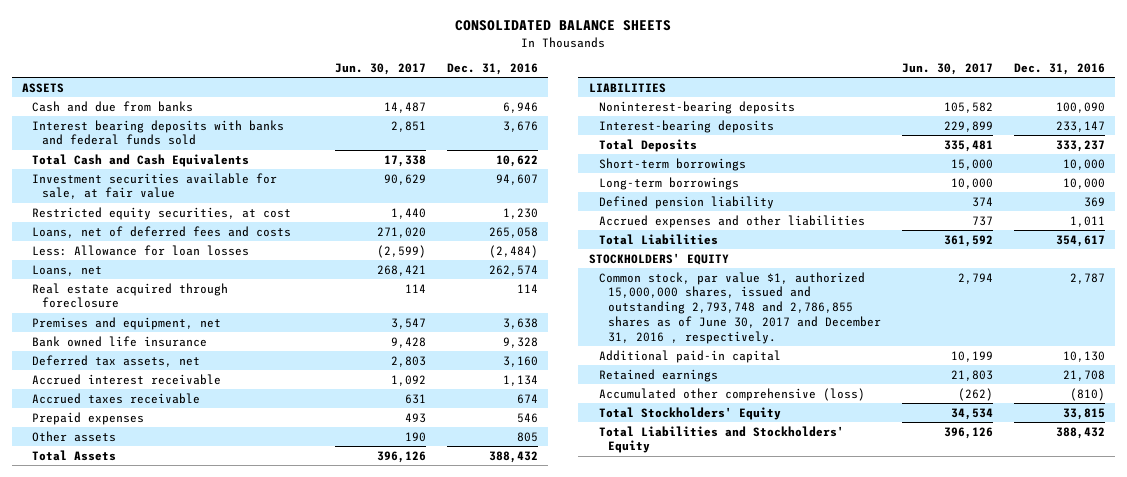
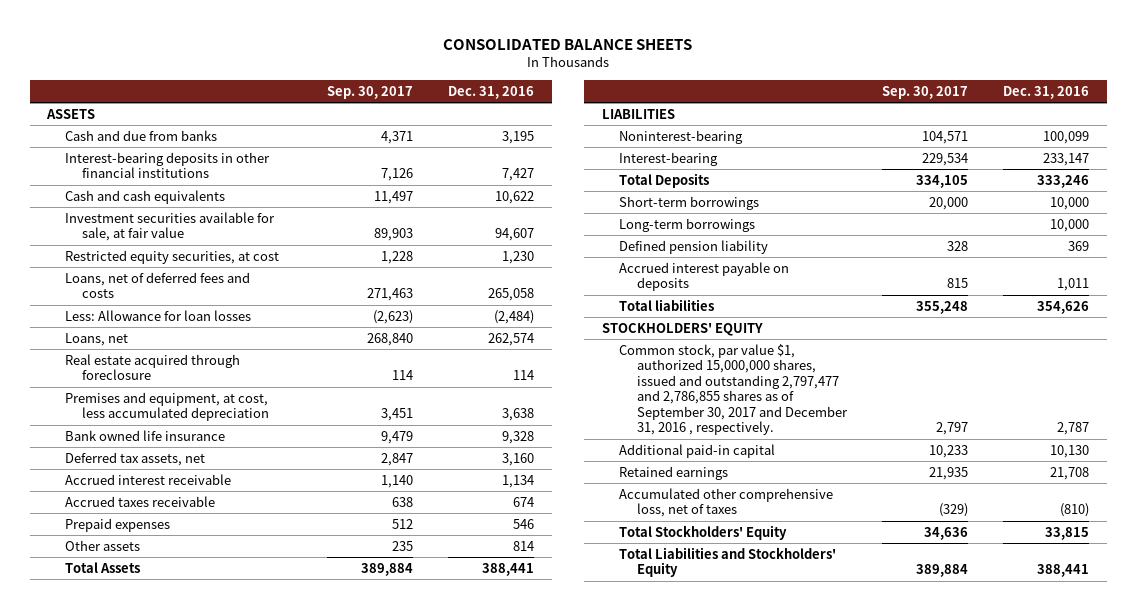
[335,63,427,76] Jun. 30, 2017 -> none
none -> [327,86,414,100] Sep. 30, 2017
[31,119,284,146] Interest bearing deposits with banks and federal funds sold -> none
[502,101,538,113] 6,946 -> [502,130,535,144] 3,195
none -> [64,151,270,179] Interest-bearing deposits in other financial institutions
[31,153,249,167] Total Cash and Cash Equivalents -> [64,189,225,204] Cash and cash equivalents
[31,316,221,330] Premises and equipment, net -> [64,391,269,422] Premises and equipment, at cost, less accumulated depreciation
[516,431,538,442] 805 -> [513,540,535,551] 814
[488,450,538,463] 388,432 -> [482,562,535,576] 388,441
[598,100,795,114] Noninterest-bearing deposits -> [619,129,744,144] Noninterest-bearing
[1055,101,1105,113] 100,090 -> [1043,130,1090,144] 100,099
[598,119,774,133] Interest-bearing deposits -> [619,151,719,166] Interest-bearing
[1055,139,1105,152] 333,237 -> [1037,174,1090,188] 333,246
[598,214,865,228] Accrued expenses and other liabilities -> [619,261,790,292] Accrued interest payable on deposits
[598,233,718,245] Total Liabilities -> [619,298,715,311] Total liabilities
[1055,234,1105,247] 354,617 -> [1037,300,1090,314] 354,626
[598,271,882,345] Common stock, par value $1, authorized 15,000,000 shares, issued and outstanding 2,793,748 and 2,786,855 shares as of June 30, 2017 and December 31, 2016 , respectively. -> [619,343,848,436] Common stock, par value $1, authorized 15,000,000 shares, issued and outstanding 2,797,477 and 2,786,855 shares as of September 30, 2017 and December 31, 2016 , respectively.
[598,387,865,401] Accumulated other comprehensive (loss) -> [619,487,834,518] Accumulated other comprehensive loss, net of taxes
[1055,426,1105,439] 388,432 -> [1037,564,1090,578] 388,441

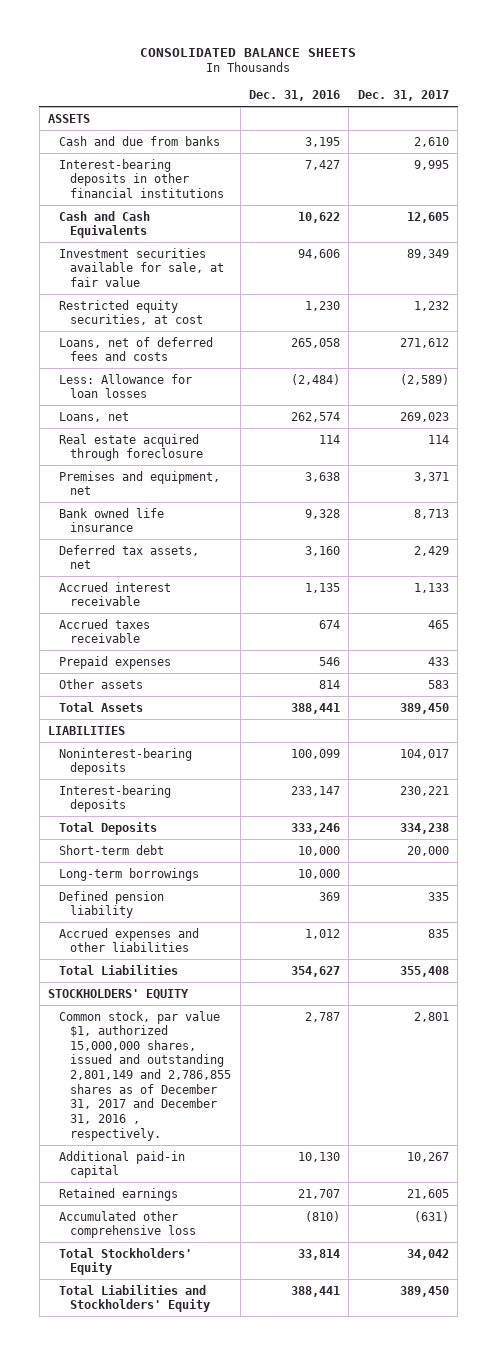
[327,86,414,100] Sep. 30, 2017 -> none
none -> [357,90,449,102] Dec. 31, 2017
[64,189,225,204] Cash and cash equivalents -> [59,210,151,239] Cash and Cash Equivalents
[495,228,535,242] 94,607 -> [297,248,340,259] 94,606
[64,391,269,422] Premises and equipment, at cost, less accumulated depreciation -> [59,470,221,496] Premises and equipment, net
[502,474,535,488] 1,134 -> [304,582,340,593] 1,135
[619,129,744,144] Noninterest-bearing -> [59,747,193,776] Noninterest-bearing deposits
[619,151,719,166] Interest-bearing -> [59,784,172,813] Interest-bearing deposits
[619,195,760,210] Short-term borrowings -> [59,844,165,855] Short-term debt
[619,261,790,292] Accrued interest payable on deposits -> none
none -> [59,927,200,953] Accrued expenses and other liabilities
[619,298,715,311] Total liabilities -> [59,964,179,975] Total Liabilities
[1037,300,1090,314] 354,626 -> [290,965,340,977] 354,627
[619,343,848,436] Common stock, par value $1, authorized 15,000,000 shares, issued and outstanding 2,797,477 and 2,786,855 shares as of September 30, 2017 and December 31, 2016 , respectively. -> [59,1010,232,1141] Common stock, par value $1, authorized 15,000,000 shares, issued and outstanding 2,801,149 and 2,786,855 shares as of December 31, 2017 and December 31, 2016 , respectively.
[1050,466,1090,480] 21,708 -> [297,1188,340,1199] 21,707
[619,487,834,518] Accumulated other comprehensive loss, net of taxes -> [59,1210,197,1239] Accumulated other comprehensive loss
[1045,526,1090,540] 33,815 -> [297,1248,340,1260] 33,814

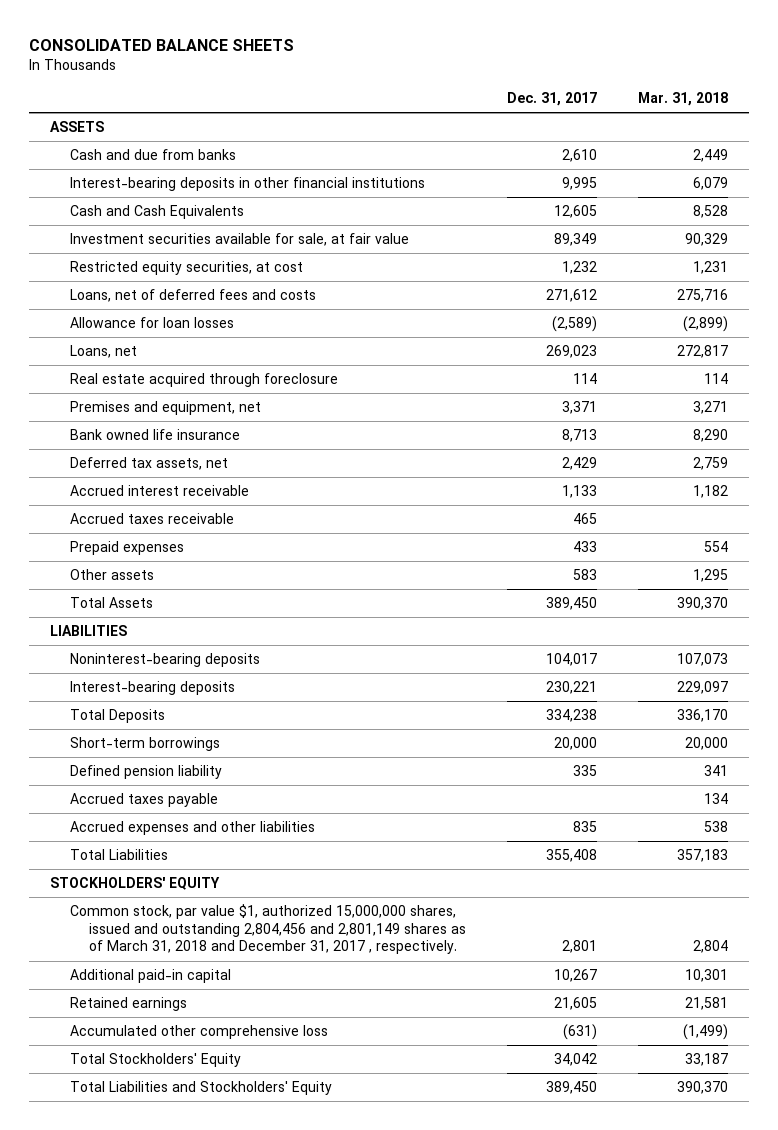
[248,90,340,102] Dec. 31, 2016 -> none
none -> [638,92,729,107] Mar. 31, 2018
[59,373,193,399] Less: Allowance for loan losses -> [69,317,234,329] Allowance for loan losses
[59,867,200,881] Long-term borrowings -> none
[59,844,165,855] Short-term debt -> [69,737,220,752] Short-term borrowings
none -> [69,793,218,808] Accrued taxes payable
[59,1010,232,1141] Common stock, par value $1, authorized 15,000,000 shares, issued and outstanding 2,801,149 and 2,786,855 shares as of December 31, 2017 and December 31, 2016 , respectively. -> [69,904,467,955] Common stock, par value $1, authorized 15,000,000 shares, issued and outstanding 2,804,456 and 2,801,149 shares as of March 31, 2018 and December 31, 2017 , respectively.

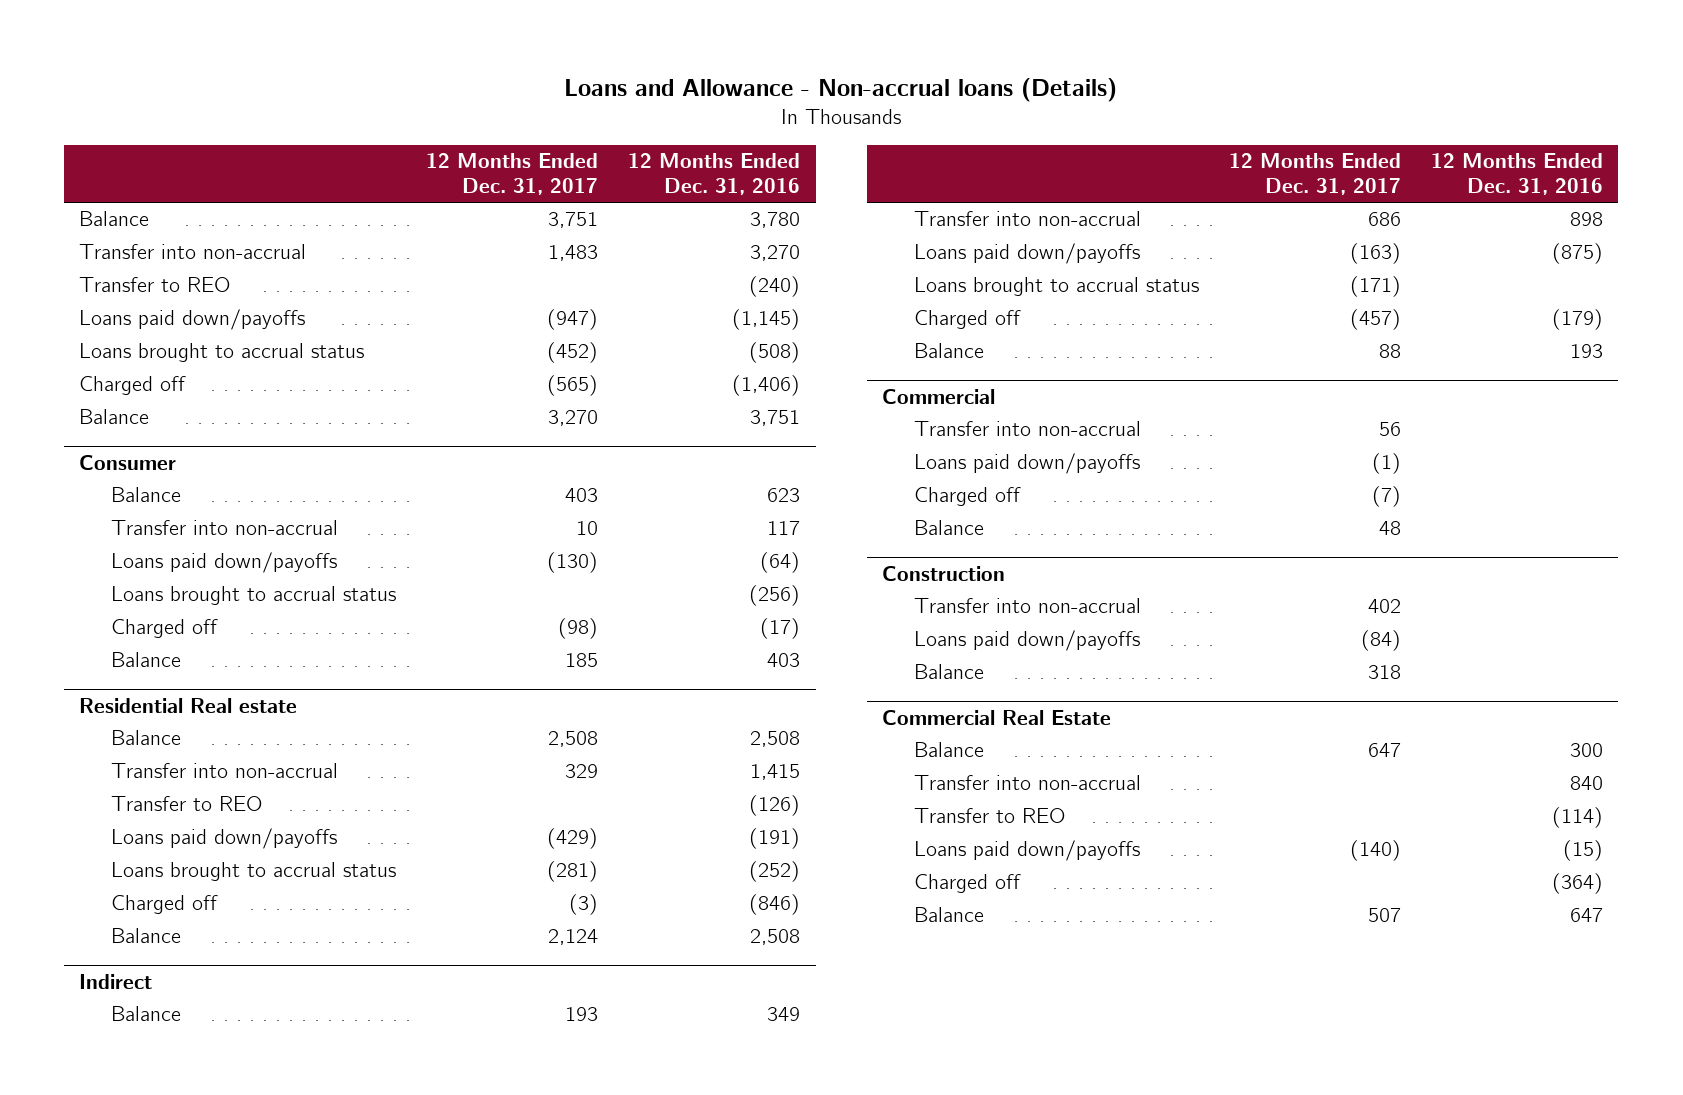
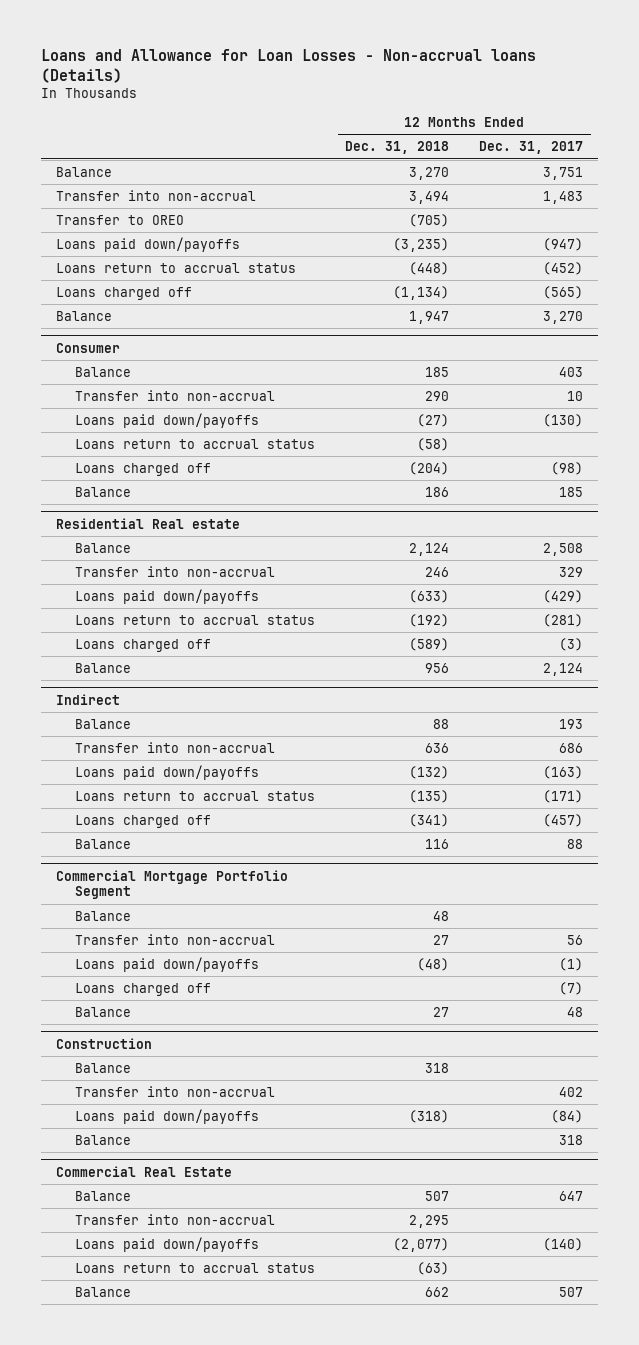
[564,78,1118,103] Loans and Allowance - Non-accrual loans (Details) -> [40,48,536,83] Loans and Allowance for Loan Losses - Non-accrual loans (Details)
[628,153,801,196] 12 Months Ended Dec. 31, 2016 -> none
none -> [345,141,450,155] Dec. 31, 2018
[79,277,231,293] Transfer to REO -> [56,214,185,225] Transfer to OREO
[79,343,365,363] Loans brought to accrual status -> [56,262,297,273] Loans return to accrual status
[79,376,187,396] Charged off -> [56,286,193,300] Loans charged off
[110,586,396,606] Loans brought to accrual status -> [75,438,316,449] Loans return to accrual status
[110,619,218,639] Charged off -> [75,462,212,476] Loans charged off
[110,796,262,812] Transfer to REO -> none
[110,862,396,882] Loans brought to accrual status -> [75,614,316,625] Loans return to accrual status
[110,895,218,915] Charged off -> [75,638,212,652] Loans charged off
[913,277,1199,297] Loans brought to accrual status -> [75,790,316,801] Loans return to accrual status
[913,310,1021,330] Charged off -> [75,814,212,828] Loans charged off
[882,389,996,405] Commercial -> [56,869,289,900] Commercial Mortgage Portfolio Segment
none -> [75,910,132,921] Balance
[913,487,1021,507] Charged off -> [75,982,212,996] Loans charged off
none -> [75,1062,132,1073] Balance
[913,808,1065,824] Transfer to REO -> none
[913,874,1021,894] Charged off -> none
none -> [75,1262,316,1273] Loans return to accrual status

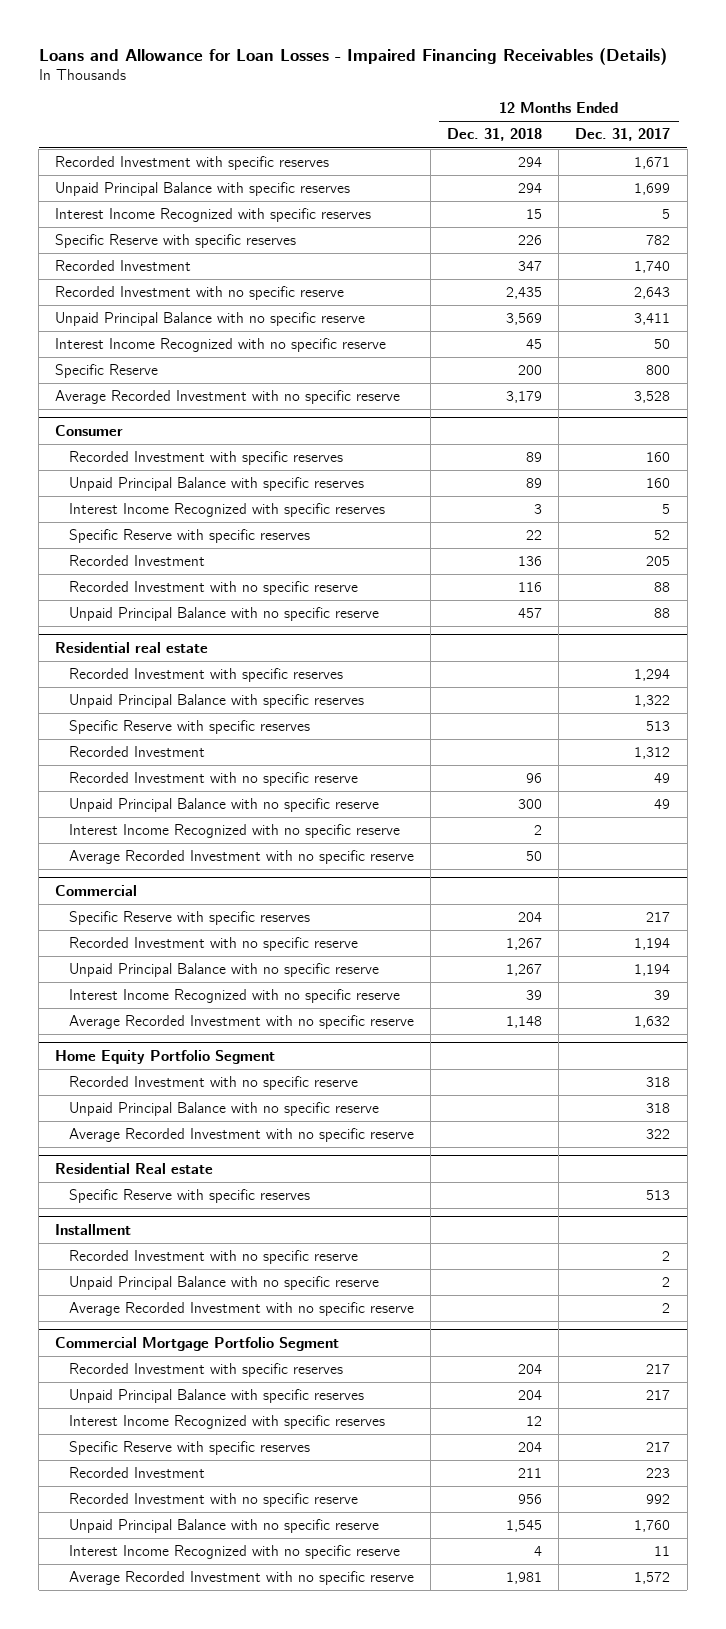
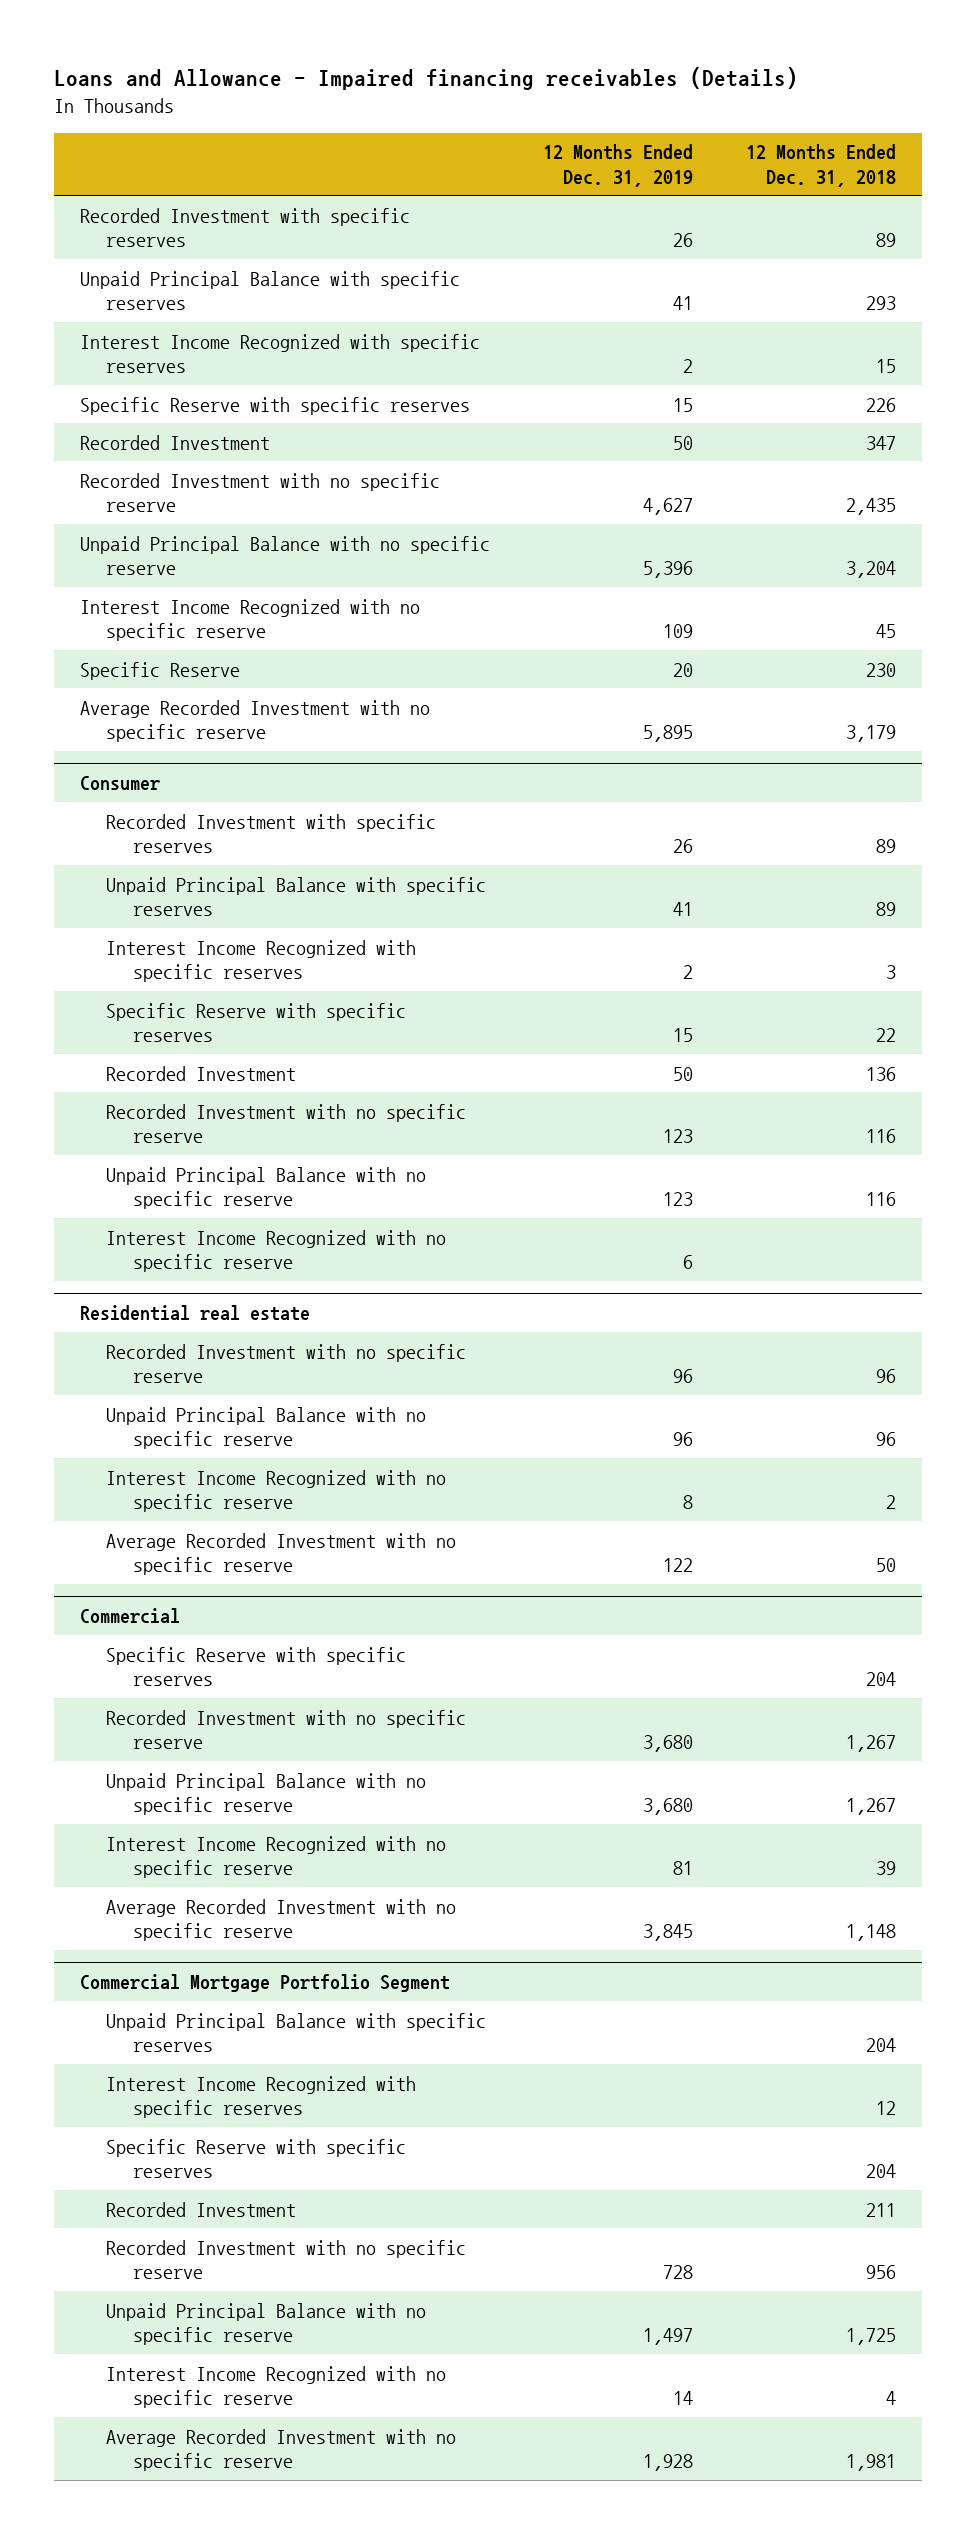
[38,48,667,66] Loans and Allowance for Loan Losses - Impaired Financing Receivables (Details) -> [53,67,798,91] Loans and Allowance - Impaired financing receivables (Details)
[575,128,671,142] Dec. 31, 2017 -> none
none -> [543,144,694,187] 12 Months Ended Dec. 31, 2019
[518,157,543,168] 294 -> [875,233,896,248] 89
[518,183,543,194] 294 -> [865,296,896,311] 293
[506,313,543,326] 3,569 -> [845,561,896,579] 3,204
[518,365,543,376] 200 -> [865,662,896,677] 230
[518,608,543,619] 457 -> [865,1192,896,1207] 116
none -> [106,1229,447,1273] Interest Income Recognized with no specific reserve
[68,668,343,683] Recorded Investment with specific reserves -> none
[68,694,364,709] Unpaid Principal Balance with specific reserves -> none
[68,720,310,735] Specific Reserve with specific reserves -> none
[68,746,205,758] Recorded Investment -> none
[518,799,543,810] 300 -> [875,1432,896,1447] 96
[55,1050,276,1065] Home Equity Portfolio Segment -> none
[68,1076,358,1091] Recorded Investment with no specific reserve -> none
[68,1102,379,1117] Unpaid Principal Balance with no specific reserve -> none
[68,1128,414,1143] Average Recorded Investment with no specific reserve -> none
[55,1163,214,1175] Residential Real estate -> none
[68,1189,310,1204] Specific Reserve with specific reserves -> none
[55,1224,132,1236] Installment -> none
[68,1250,358,1265] Recorded Investment with no specific reserve -> none
[68,1276,379,1291] Unpaid Principal Balance with no specific reserve -> none
[68,1302,414,1317] Average Recorded Investment with no specific reserve -> none
[68,1363,343,1378] Recorded Investment with specific reserves -> none
[506,1520,543,1533] 1,545 -> [845,2328,896,2346] 1,725

